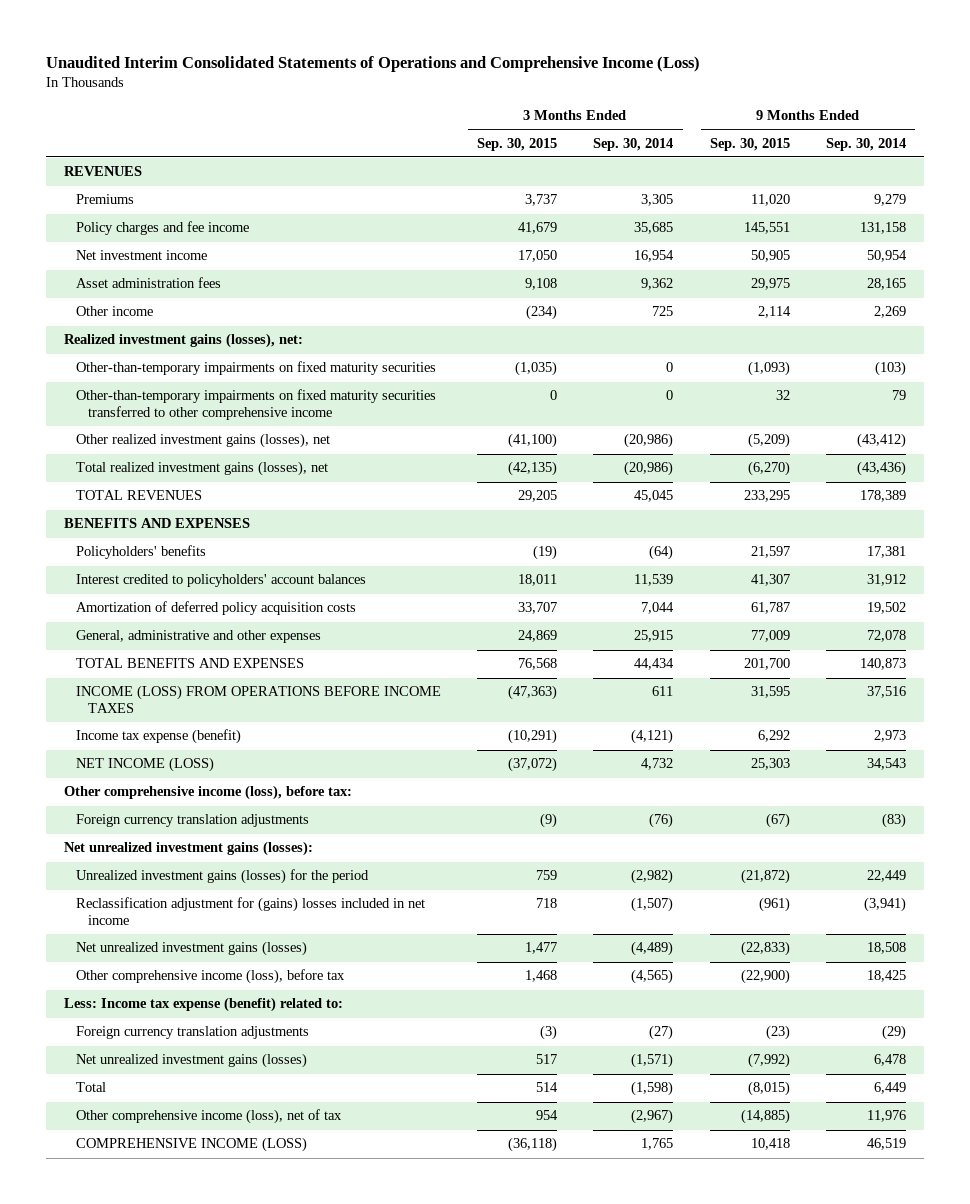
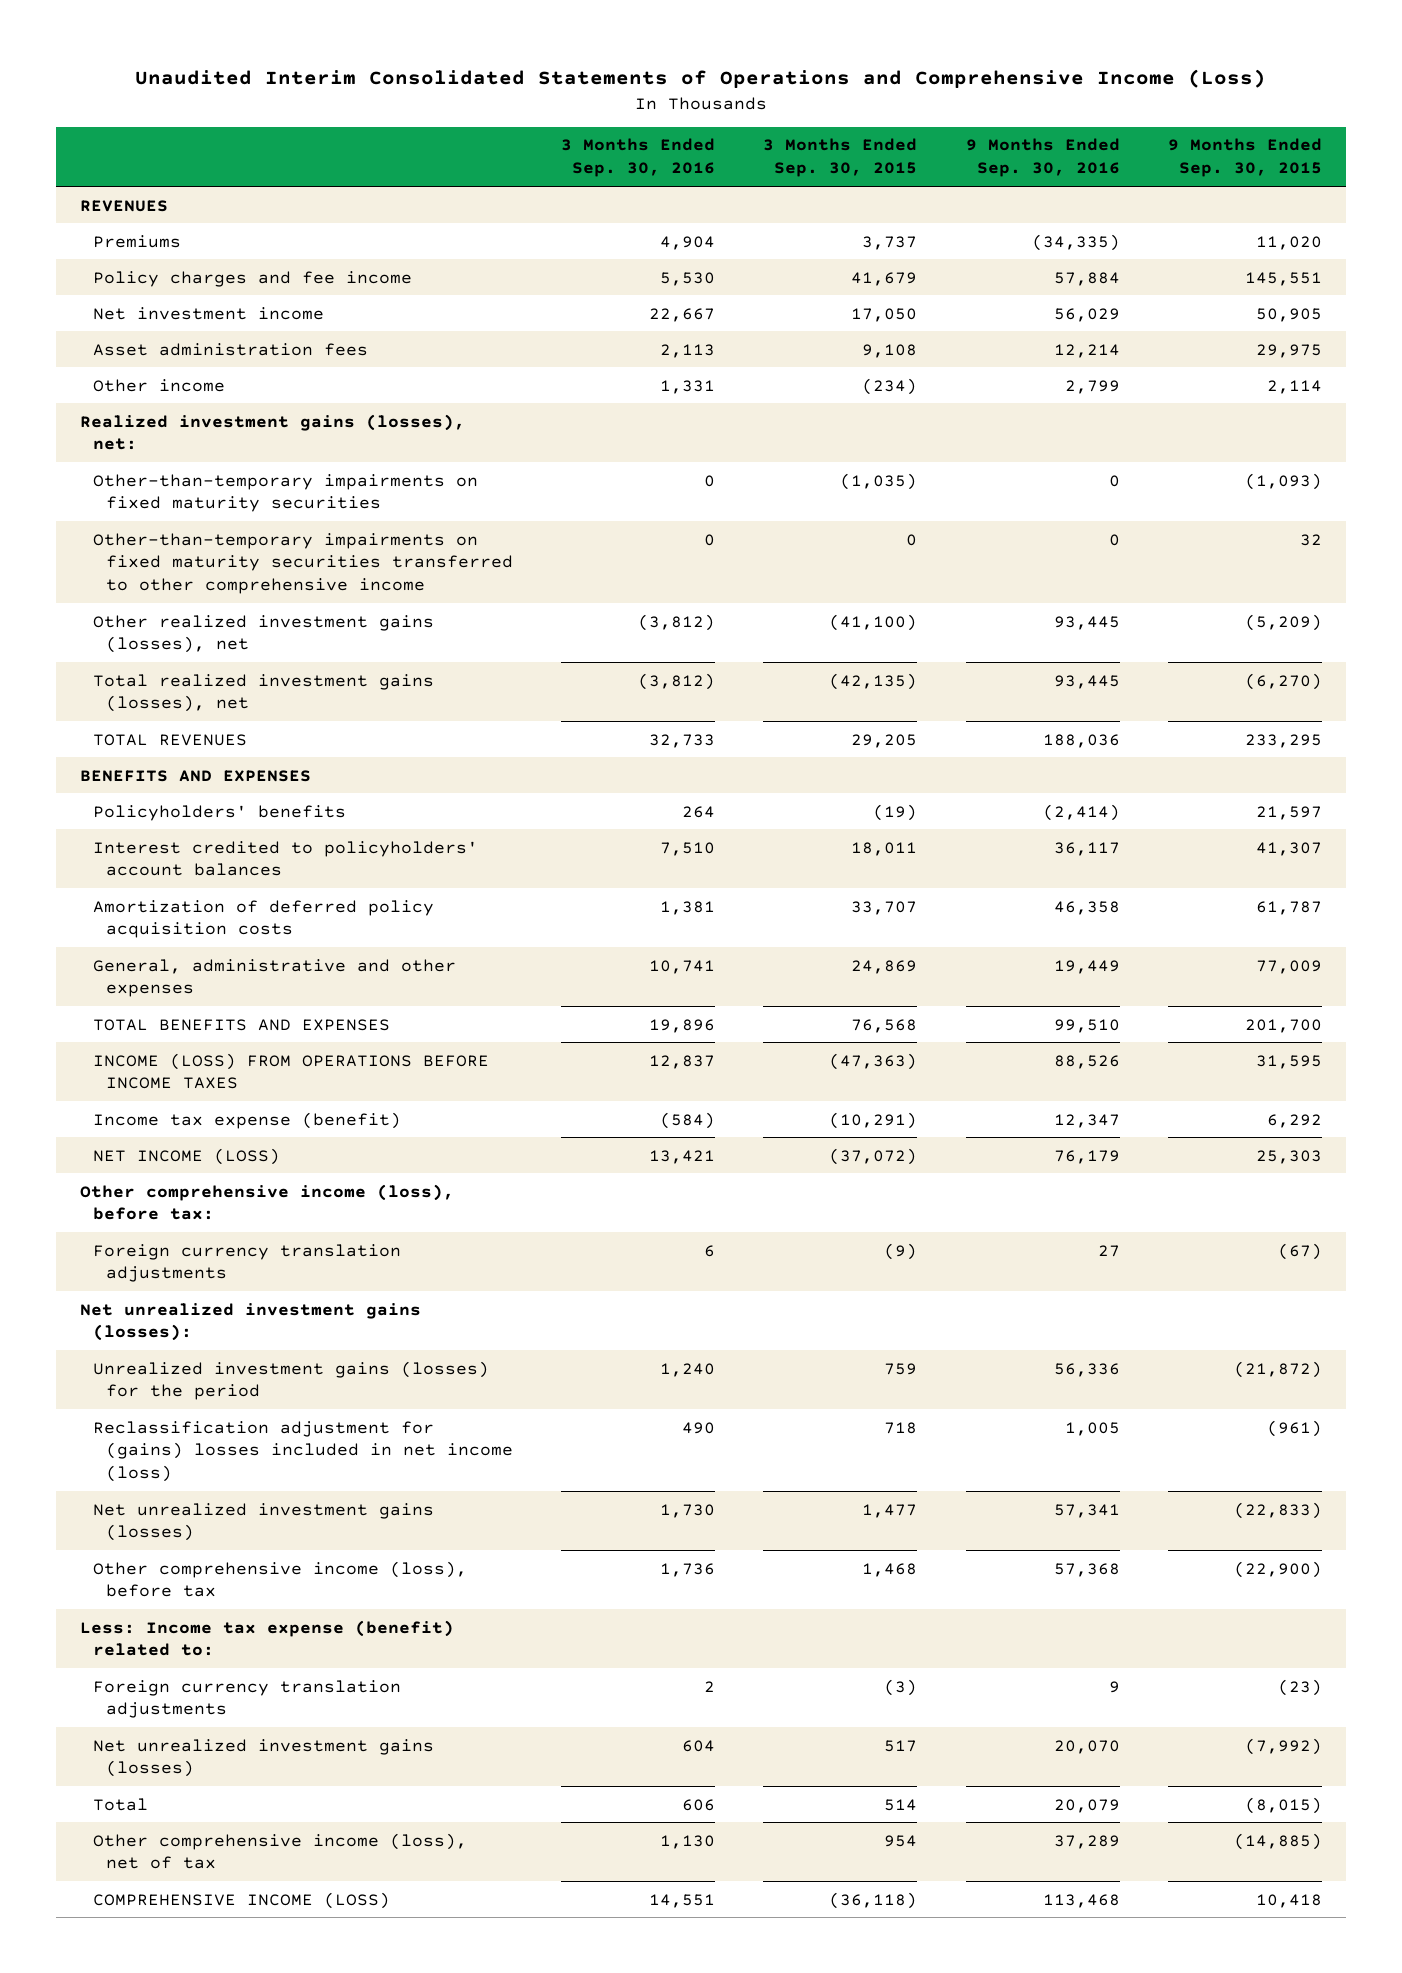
[593,137,674,151] Sep. 30, 2014 -> none
[826,137,907,151] Sep. 30, 2014 -> none
none -> [561,138,716,178] 3 Months Ended Sep. 30, 2016
none -> [965,138,1120,178] 9 Months Ended Sep. 30, 2016
[75,897,425,926] Reclassification adjustment for (gains) losses included in net income -> [93,1420,514,1483] Reclassification adjustment for (gains) losses included in net income (loss)

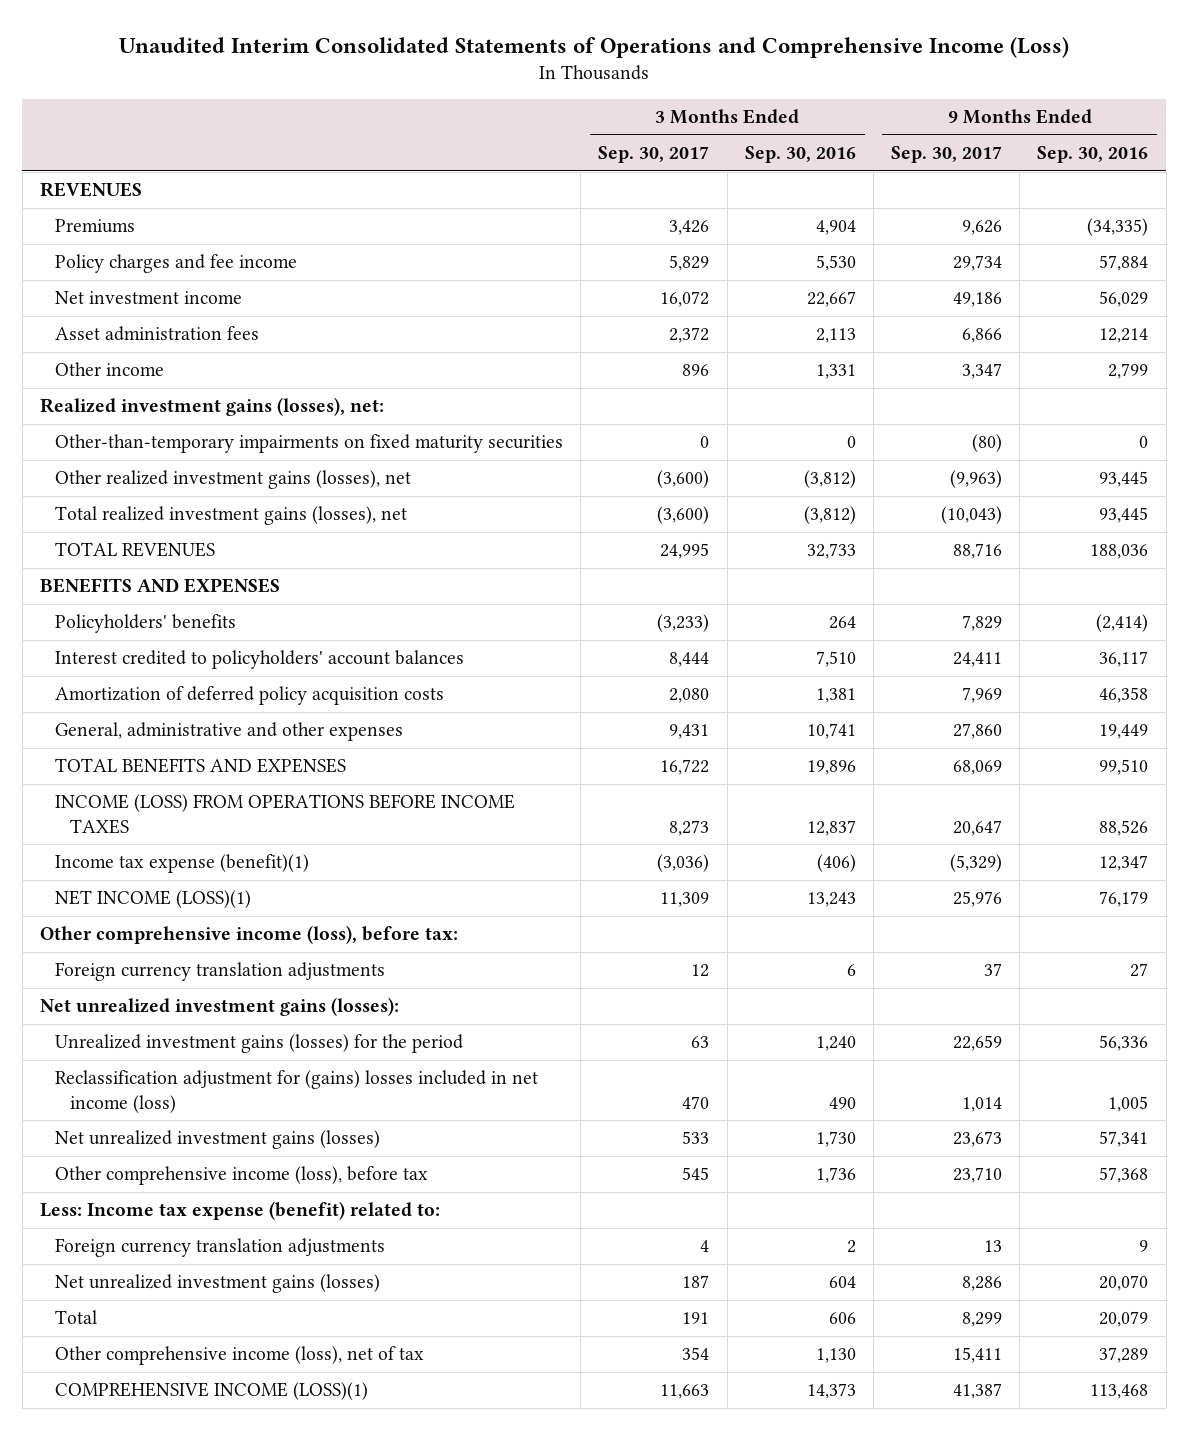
[763,138,918,178] 3 Months Ended Sep. 30, 2015 -> none
[1167,138,1322,178] 9 Months Ended Sep. 30, 2015 -> none
none -> [598,146,710,164] Sep. 30, 2017
none -> [891,146,1003,164] Sep. 30, 2017
[93,532,514,595] Other-than-temporary impairments on fixed maturity securities transferred to other comprehensive income -> none
[93,1111,402,1129] Income tax expense (benefit) -> [55,854,310,874] Income tax expense (benefit)(1)
[660,1111,716,1129] (584) -> [816,854,856,873] (406)
[93,1147,281,1165] NET INCOME (LOSS) -> [55,890,252,909] NET INCOME (LOSS)(1)
[649,1149,716,1164] 13,421 -> [806,892,856,908] 13,243
[93,1891,391,1909] COMPREHENSIVE INCOME (LOSS) -> [55,1382,369,1401] COMPREHENSIVE INCOME (LOSS)(1)
[649,1893,716,1908] 14,551 -> [806,1383,856,1400] 14,373

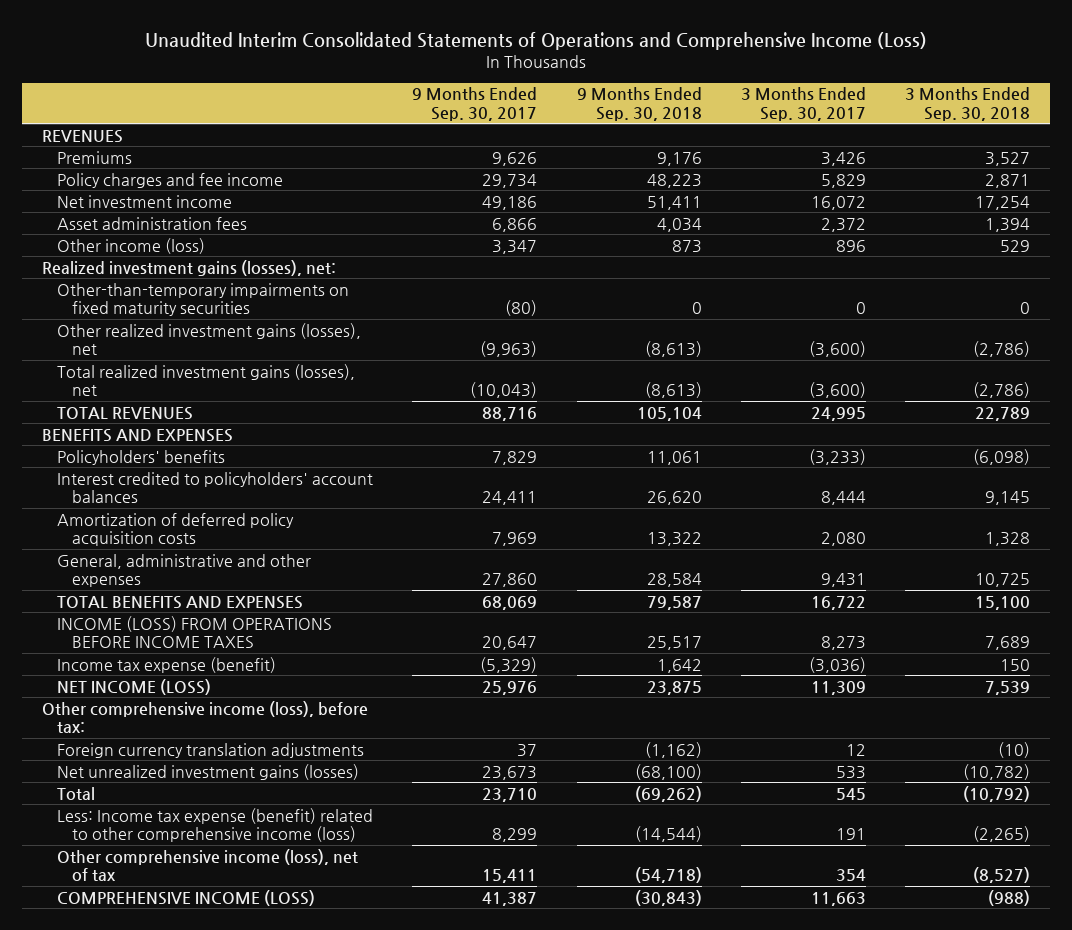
[744,146,856,164] Sep. 30, 2016 -> none
[1037,146,1149,164] Sep. 30, 2016 -> none
none -> [576,87,702,121] 9 Months Ended Sep. 30, 2018
none -> [905,87,1031,121] 3 Months Ended Sep. 30, 2018
[55,362,165,377] Other income -> [57,237,206,254] Other income (loss)
[55,854,310,874] Income tax expense (benefit)(1) -> [57,656,277,673] Income tax expense (benefit)
[55,890,252,909] NET INCOME (LOSS)(1) -> [57,678,212,695] NET INCOME (LOSS)
[39,997,399,1017] Net unrealized investment gains (losses): -> none
[55,1034,464,1054] Unrealized investment gains (losses) for the period -> none
[55,1070,539,1113] Reclassification adjustment for (gains) losses included in net income (loss) -> none
[39,1201,440,1221] Less: Income tax expense (benefit) related to: -> none
[55,1238,386,1258] Foreign currency translation adjustments -> none
[55,1274,381,1294] Net unrealized investment gains (losses) -> none
[55,1166,429,1186] Other comprehensive income (loss), before tax -> [57,786,96,800] Total
[55,1310,98,1325] Total -> [57,807,374,843] Less: Income tax expense (benefit) related to other comprehensive income (loss)
[55,1382,369,1401] COMPREHENSIVE INCOME (LOSS)(1) -> [57,889,316,906] COMPREHENSIVE INCOME (LOSS)

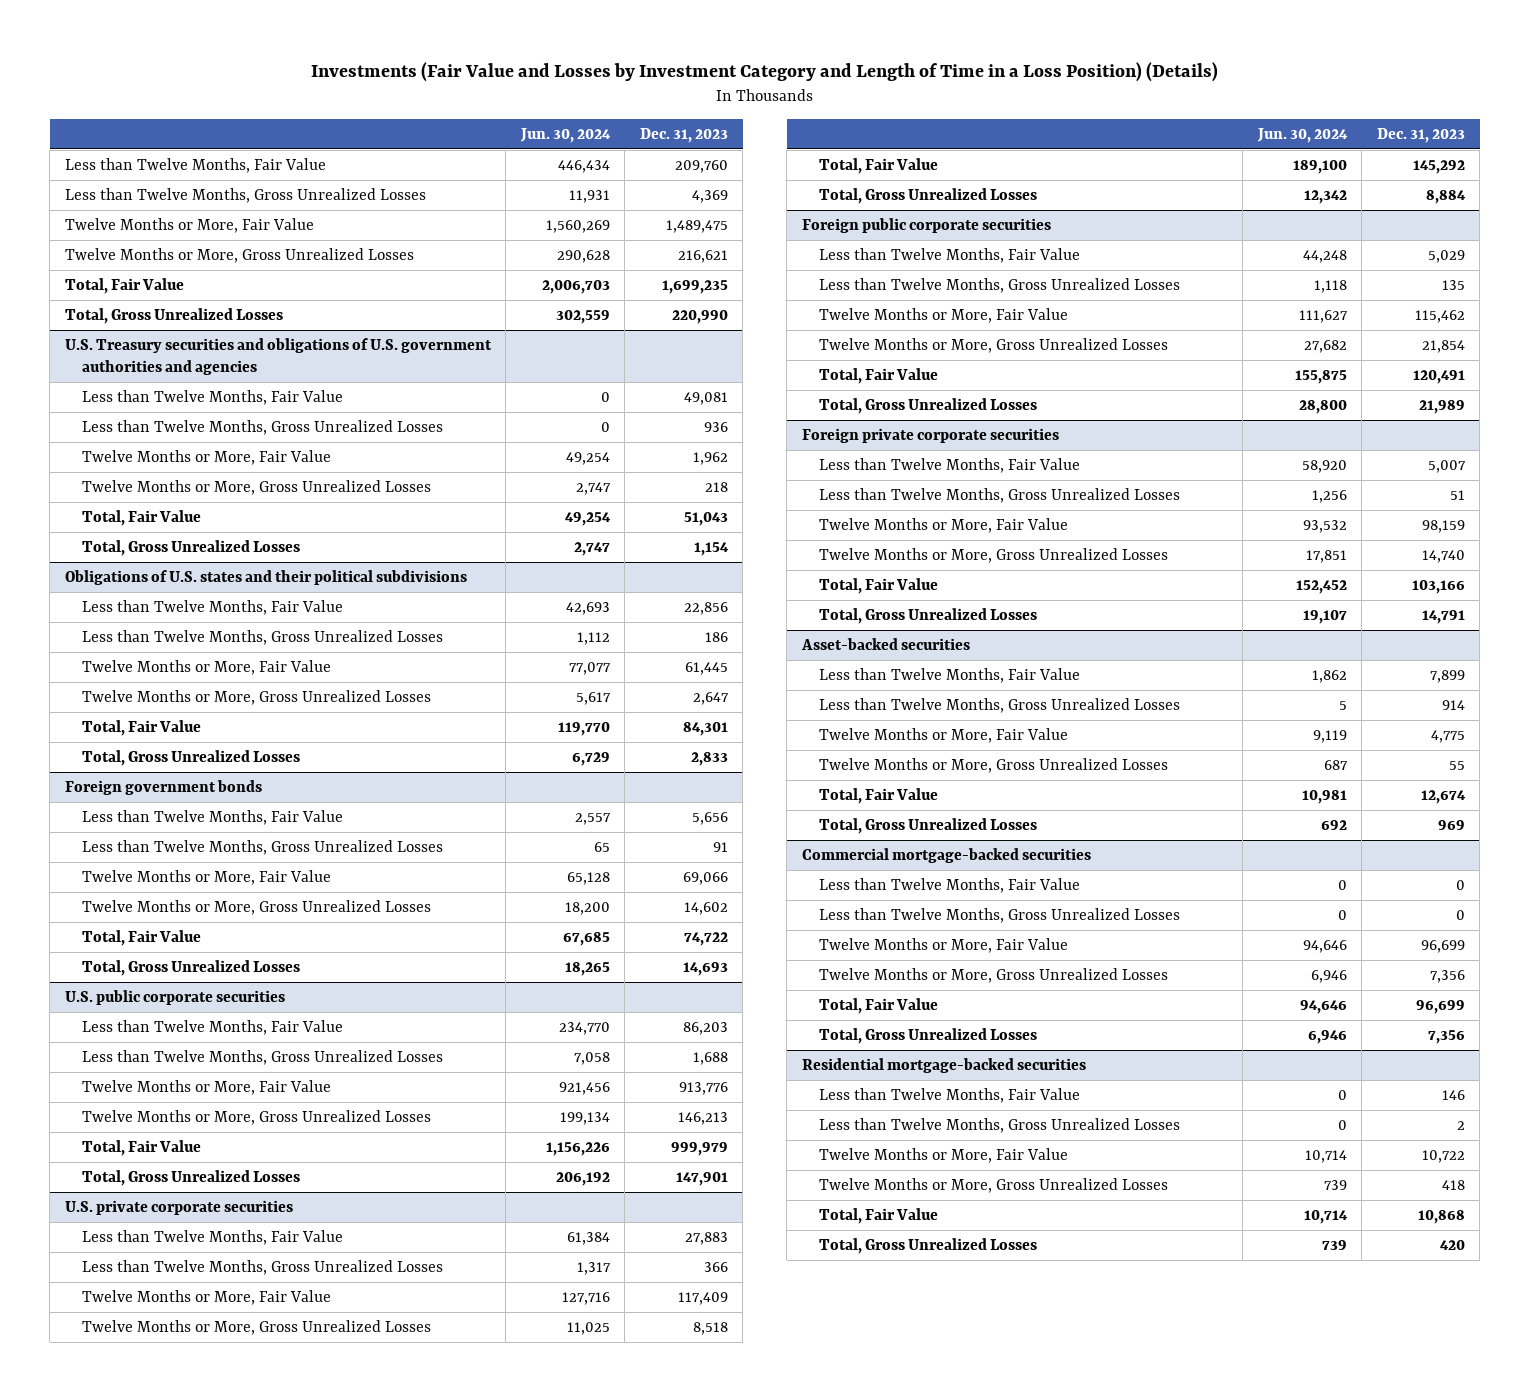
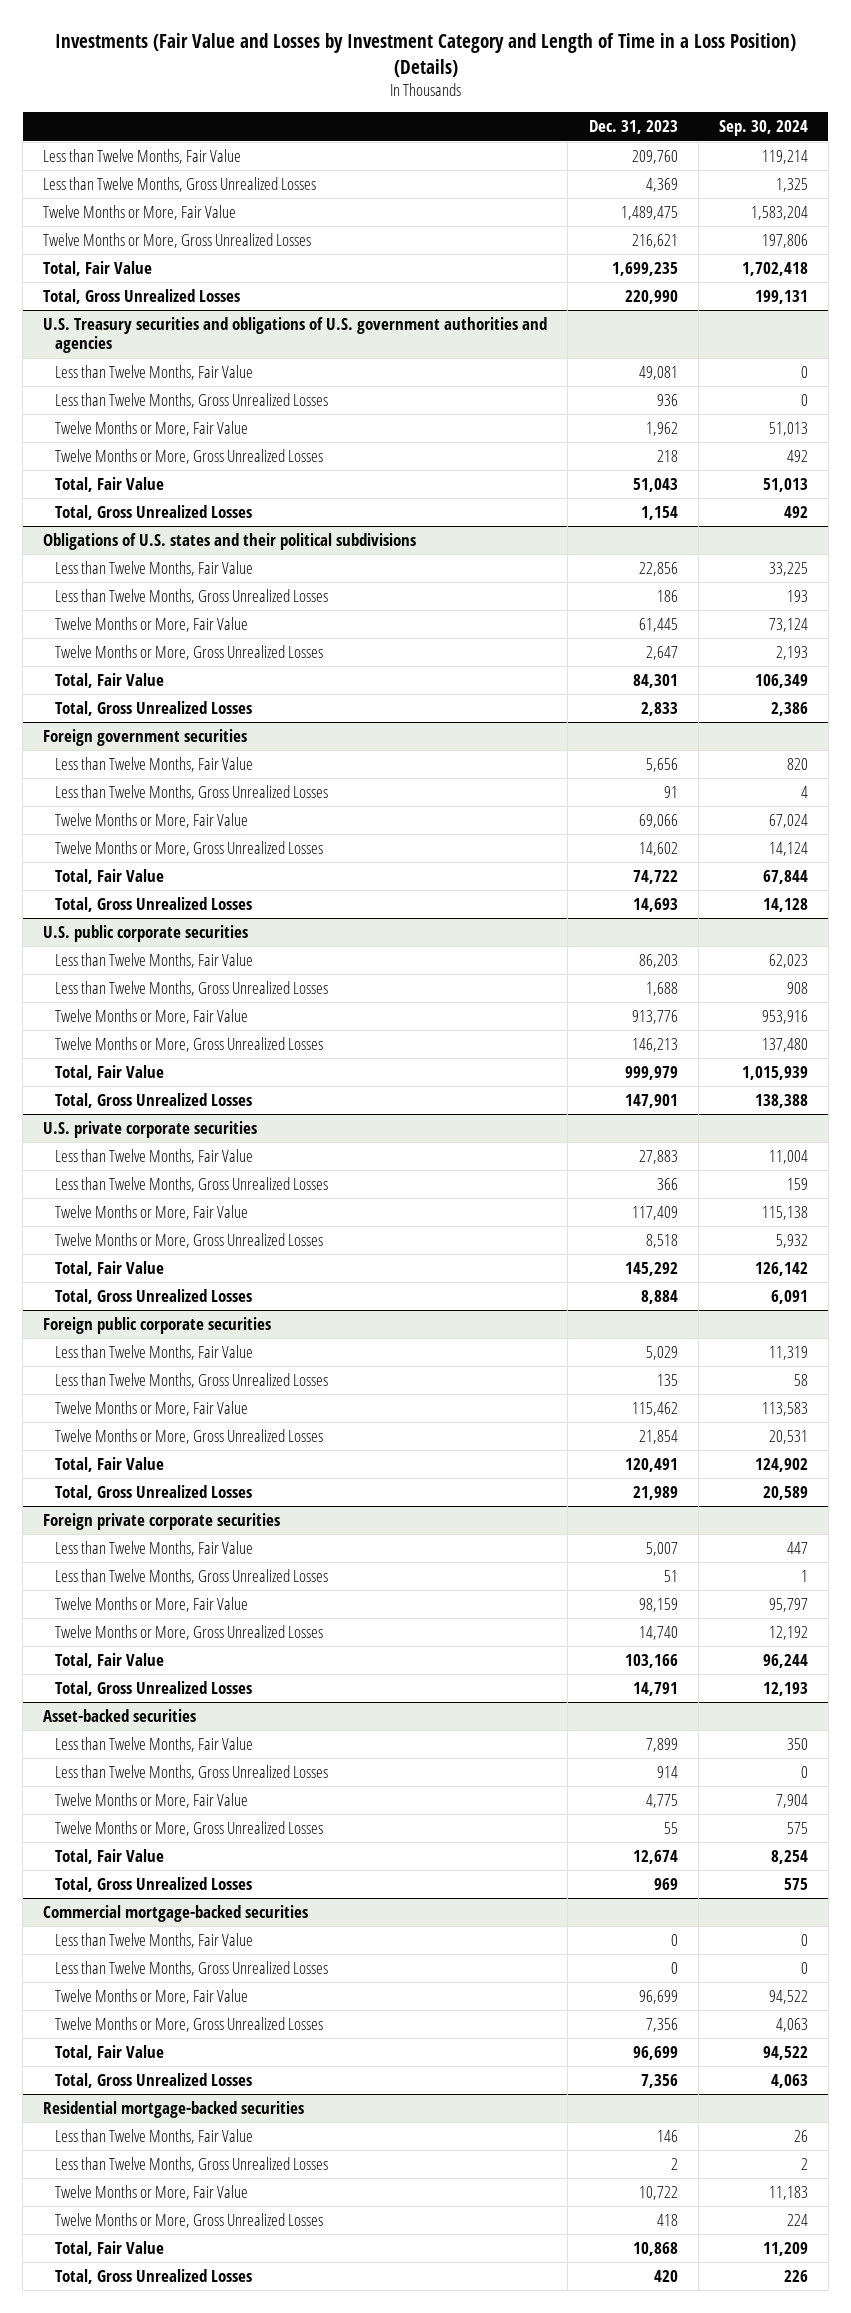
[519,127,611,143] Jun. 30, 2024 -> none
none -> [718,120,808,137] Sep. 30, 2024
[64,780,262,796] Foreign government bonds -> [43,729,248,747] Foreign government securities

